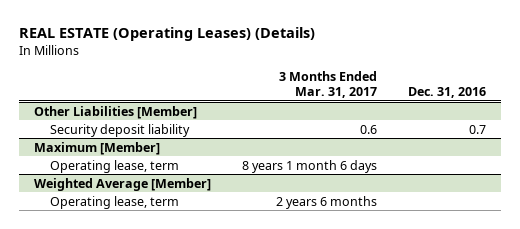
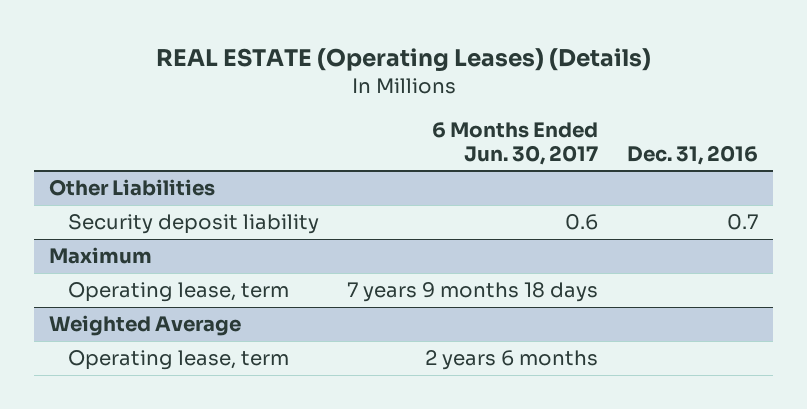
[278,71,377,99] 3 Months Ended Mar. 31, 2017 -> none
none -> [432,122,599,165] 6 Months Ended Jun. 30, 2017
[33,105,197,119] Other Liabilities [Member] -> [48,179,215,197] Other Liabilities
[33,141,160,155] Maximum [Member] -> [48,247,152,265] Maximum
[33,177,211,191] Weighted Average [Member] -> [48,315,241,337] Weighted Average

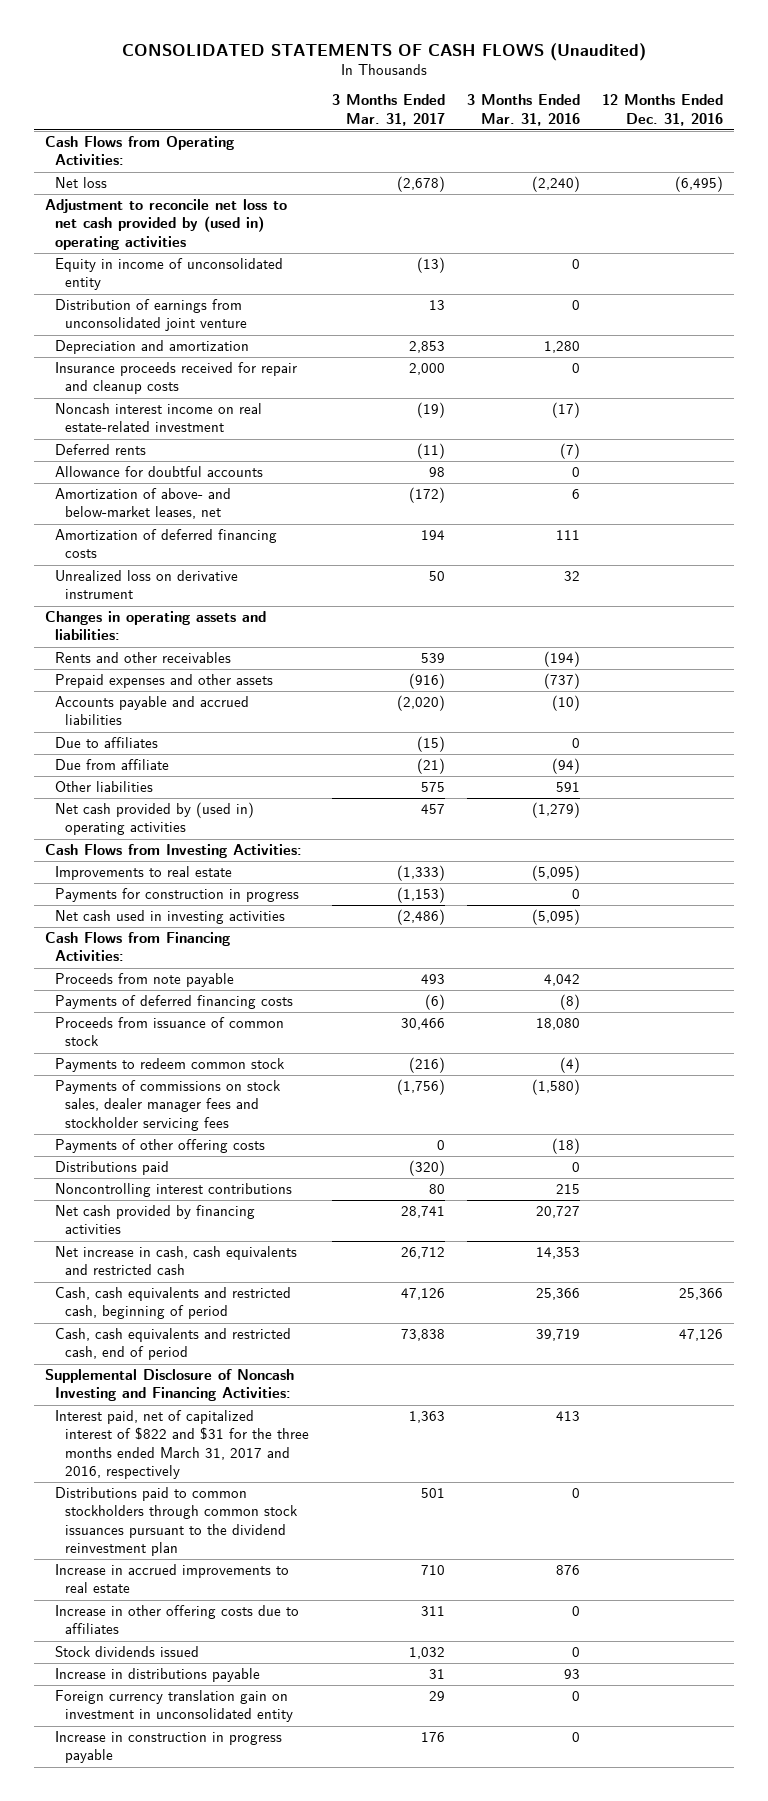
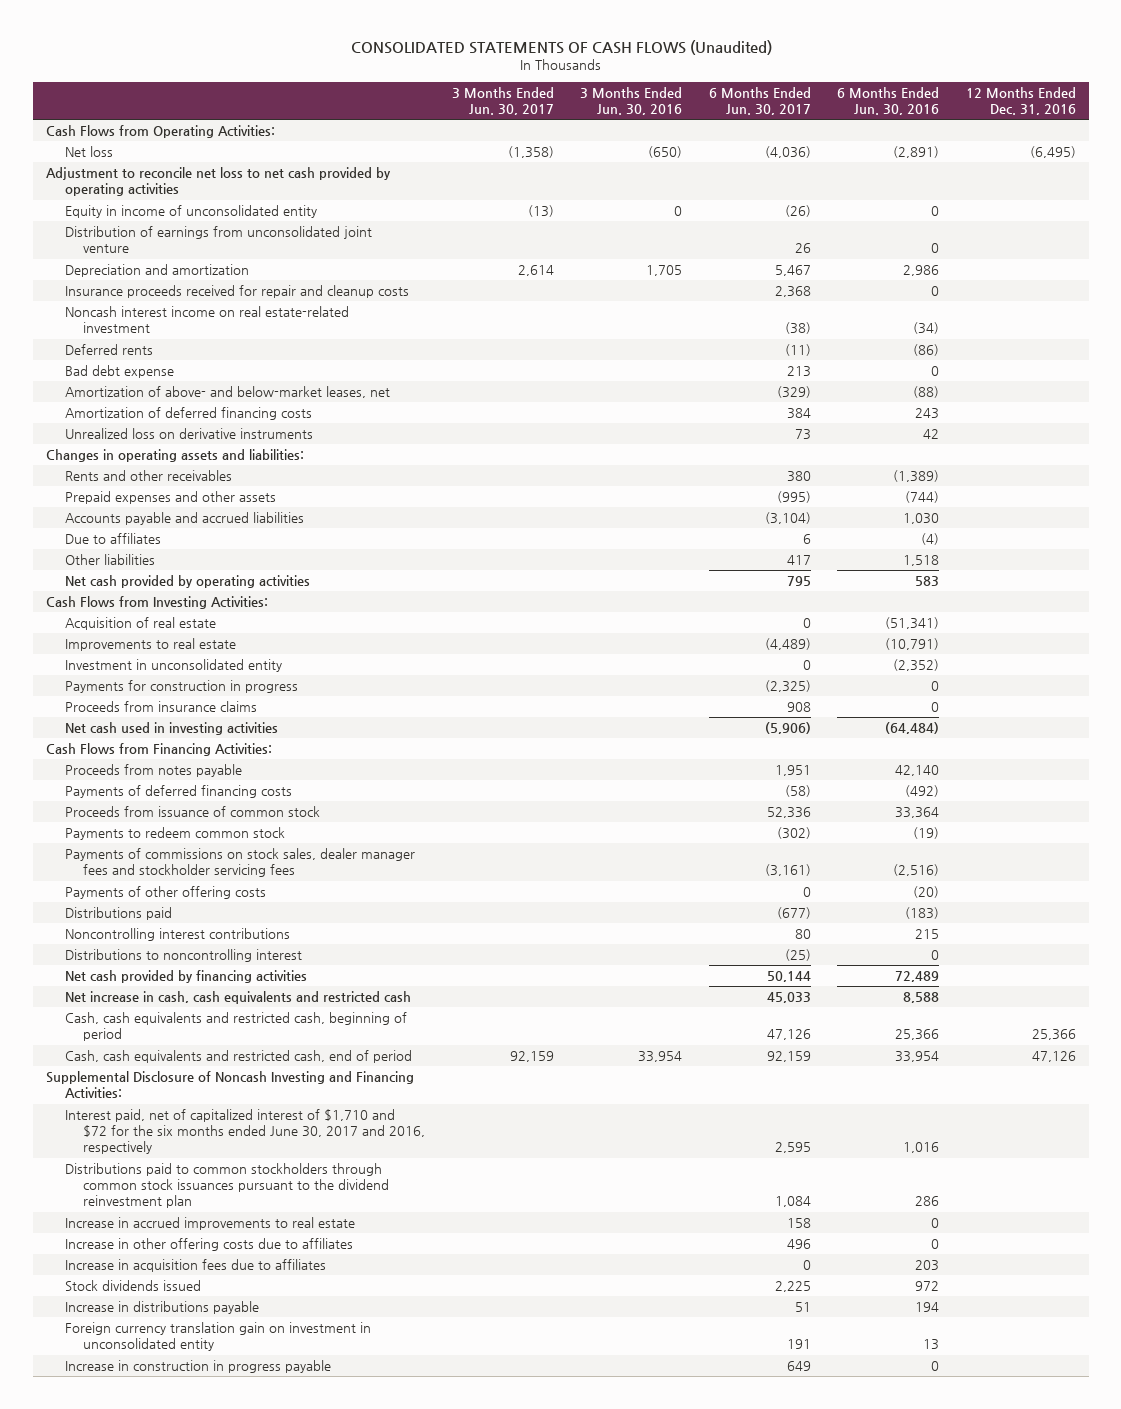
[331,94,445,126] 3 Months Ended Mar. 31, 2017 -> none
[466,94,580,126] 3 Months Ended Mar. 31, 2016 -> none
none -> [451,86,554,116] 3 Months Ended Jun. 30, 2017
none -> [580,86,683,116] 3 Months Ended Jun. 30, 2016
none -> [708,86,811,116] 6 Months Ended Jun. 30, 2017
none -> [837,86,940,116] 6 Months Ended Jun. 30, 2016
[44,199,287,250] Adjustment to reconcile net loss to net cash provided by (used in) operating activities -> [45,167,391,197] Adjustment to reconcile net loss to net cash provided by operating activities
[54,466,263,478] Allowance for doubtful accounts -> [64,365,174,379] Bad debt expense
[54,570,238,600] Unrealized loss on derivative instrument -> [64,428,313,440] Unrealized loss on derivative instruments
[54,759,169,771] Due from affiliate -> none
[54,802,254,836] Net cash provided by (used in) operating activities -> [64,575,310,589] Net cash provided by operating activities
none -> [64,617,216,631] Acquisition of real estate
none -> [64,659,282,673] Investment in unconsolidated entity
none -> [64,701,257,713] Proceeds from insurance claims
[54,973,234,988] Proceeds from note payable -> [64,764,242,778] Proceeds from notes payable
none -> [64,949,302,963] Distributions to noncontrolling interest
[54,1410,310,1480] Interest paid, net of capitalized interest of $822 and $31 for the three months ended March 31, 2017 and 2016, respectively -> [64,1109,426,1155] Interest paid, net of capitalized interest of $1,710 and $72 for the six months ended June 30, 2017 and 2016, respectively
none -> [64,1259,326,1273] Increase in acquisition fees due to affiliates

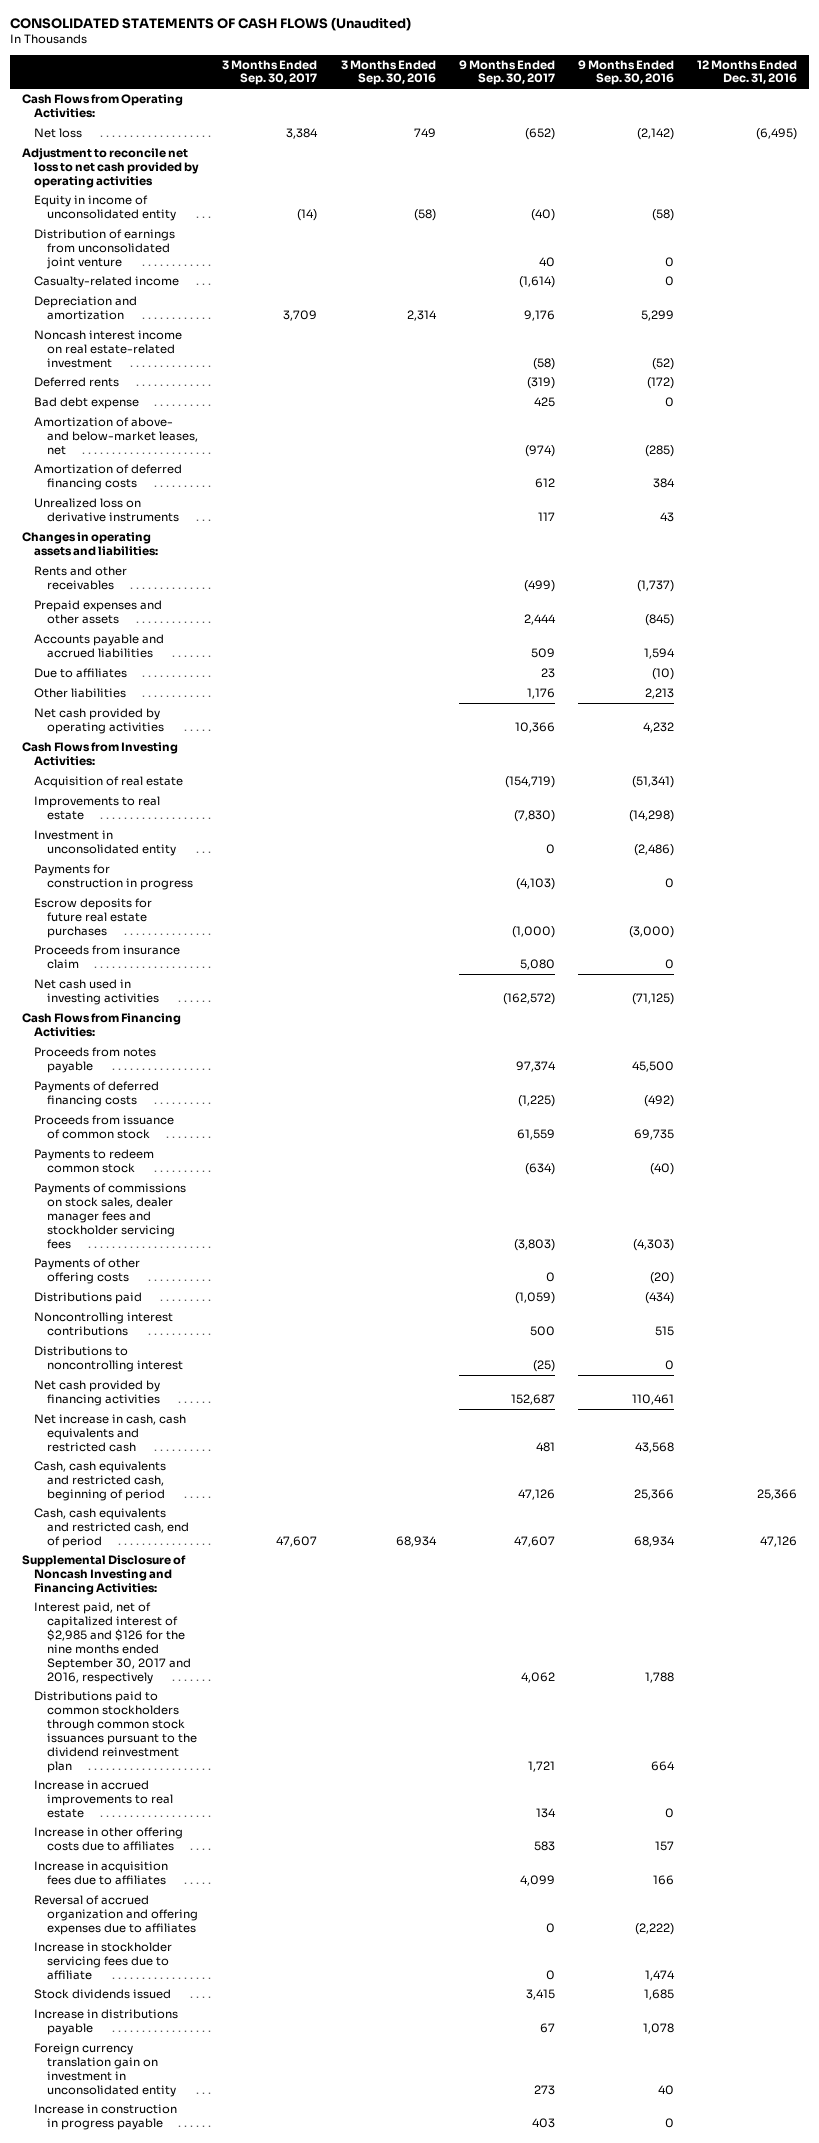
[451,86,554,116] 3 Months Ended Jun. 30, 2017 -> none
[580,86,683,116] 3 Months Ended Jun. 30, 2016 -> none
[708,86,811,116] 6 Months Ended Jun. 30, 2017 -> none
[837,86,940,116] 6 Months Ended Jun. 30, 2016 -> none
none -> [222,59,318,86] 3 Months Ended Sep. 30, 2017
none -> [340,59,436,86] 3 Months Ended Sep. 30, 2016
none -> [458,59,555,86] 9 Months Ended Sep. 30, 2017
none -> [578,59,675,86] 9 Months Ended Sep. 30, 2016
none -> [34,275,180,288] Casualty-related income
[64,285,409,299] Insurance proceeds received for repair and cleanup costs -> none
none -> [34,897,153,938] Escrow deposits for future real estate purchases
[64,701,257,713] Proceeds from insurance claims -> [34,944,181,969] Proceeds from insurance claim
[64,1109,426,1155] Interest paid, net of capitalized interest of $1,710 and $72 for the six months ended June 30, 2017 and 2016, respectively -> [34,1601,191,1684] Interest paid, net of capitalized interest of $2,985 and $126 for the nine months ended September 30, 2017 and 2016, respectively
none -> [34,1894,198,1935] Reversal of accrued organization and offering expenses due to affiliates
none -> [34,1941,173,1980] Increase in stockholder servicing fees due to affiliate

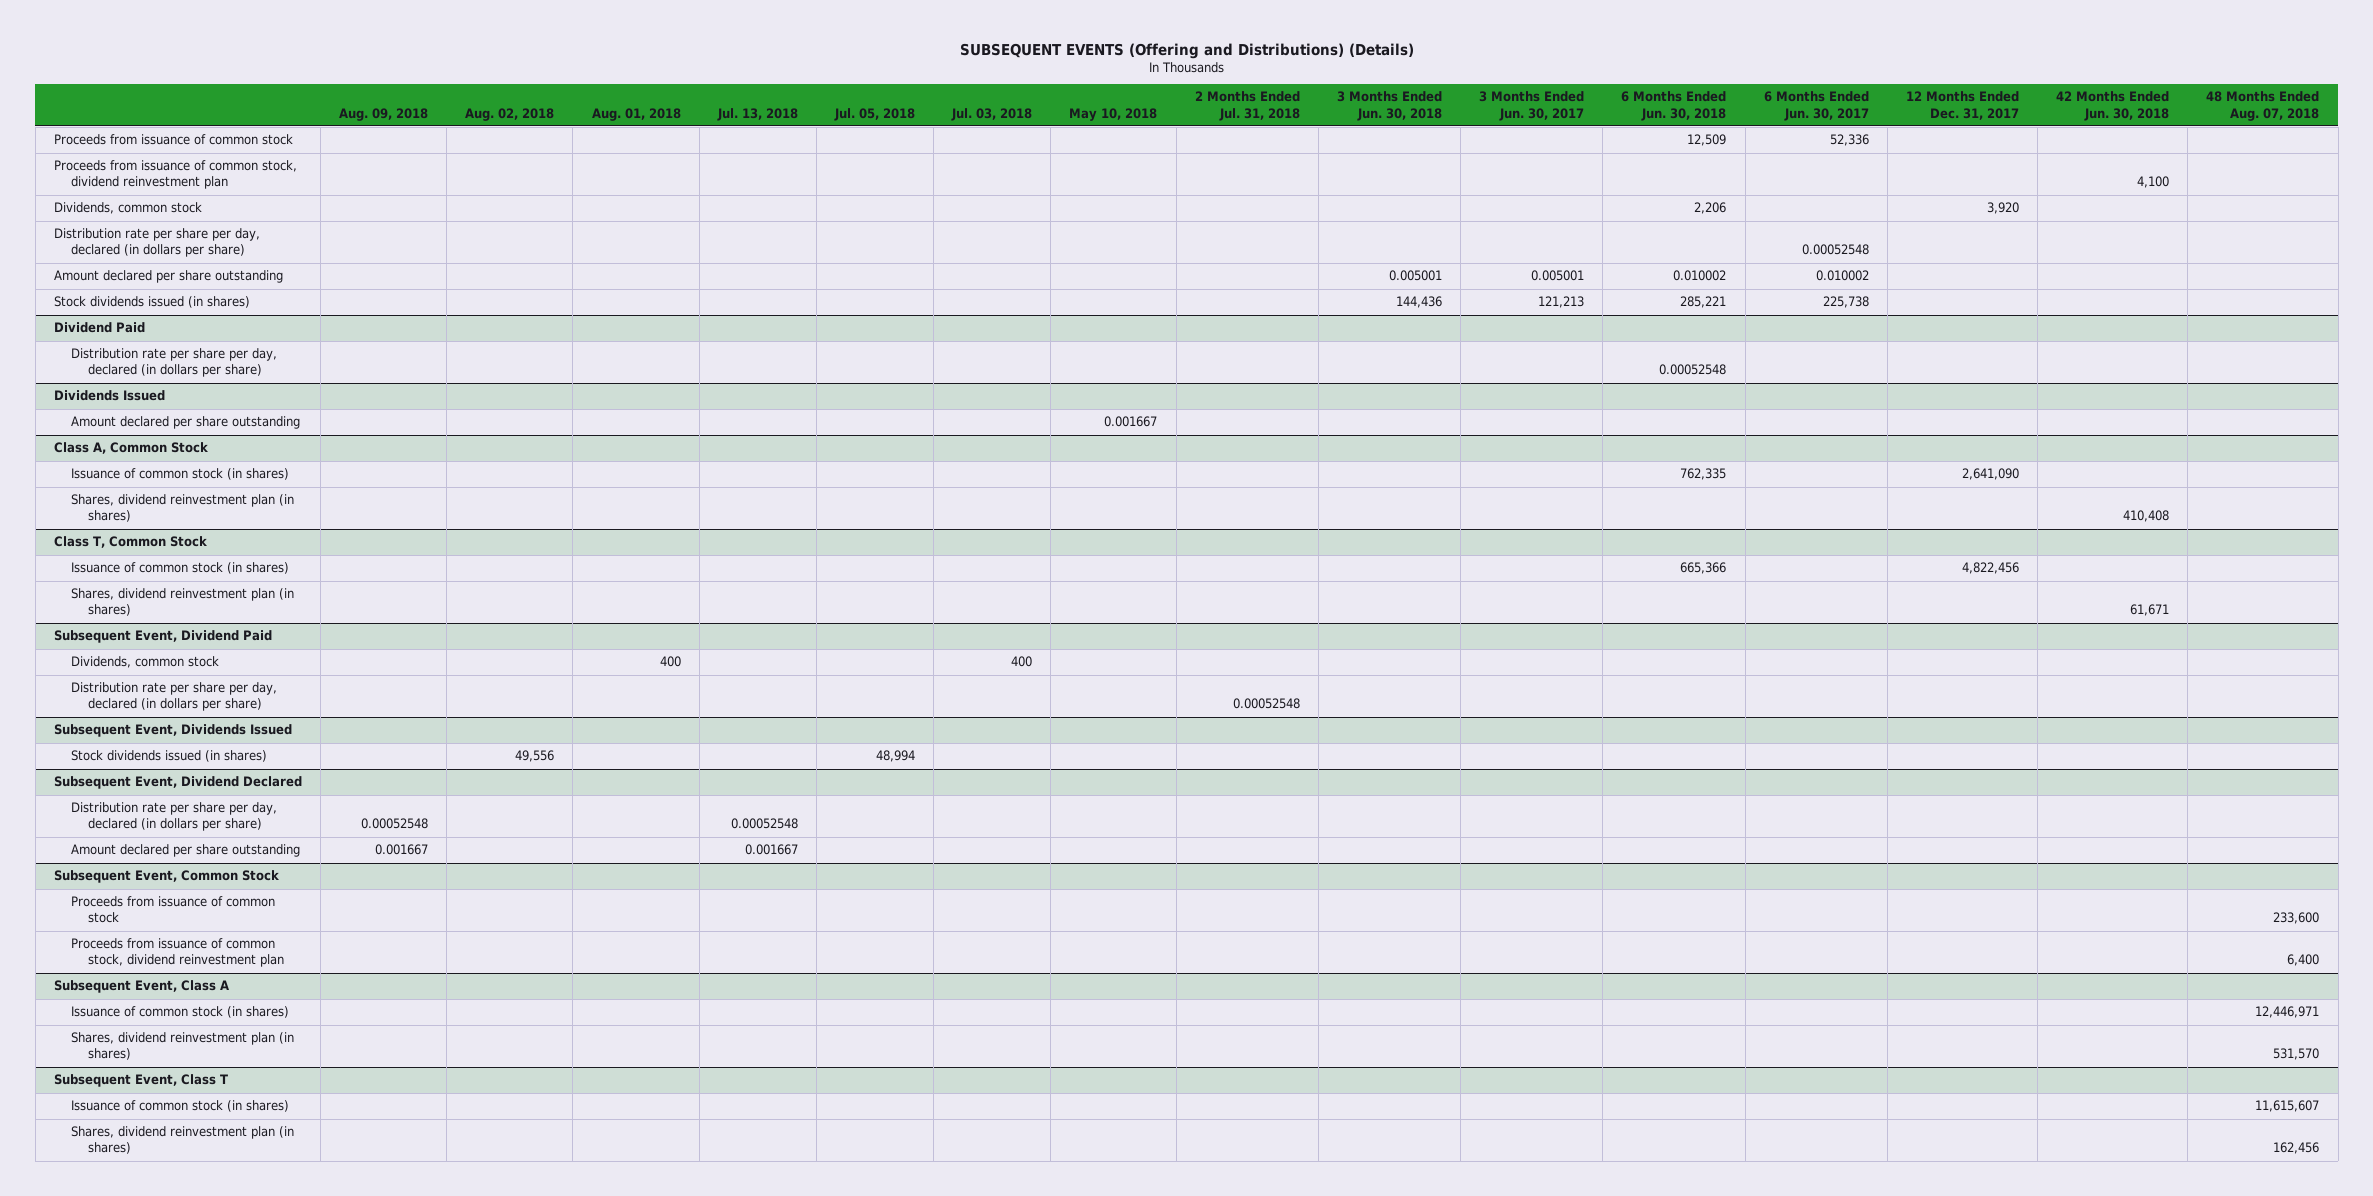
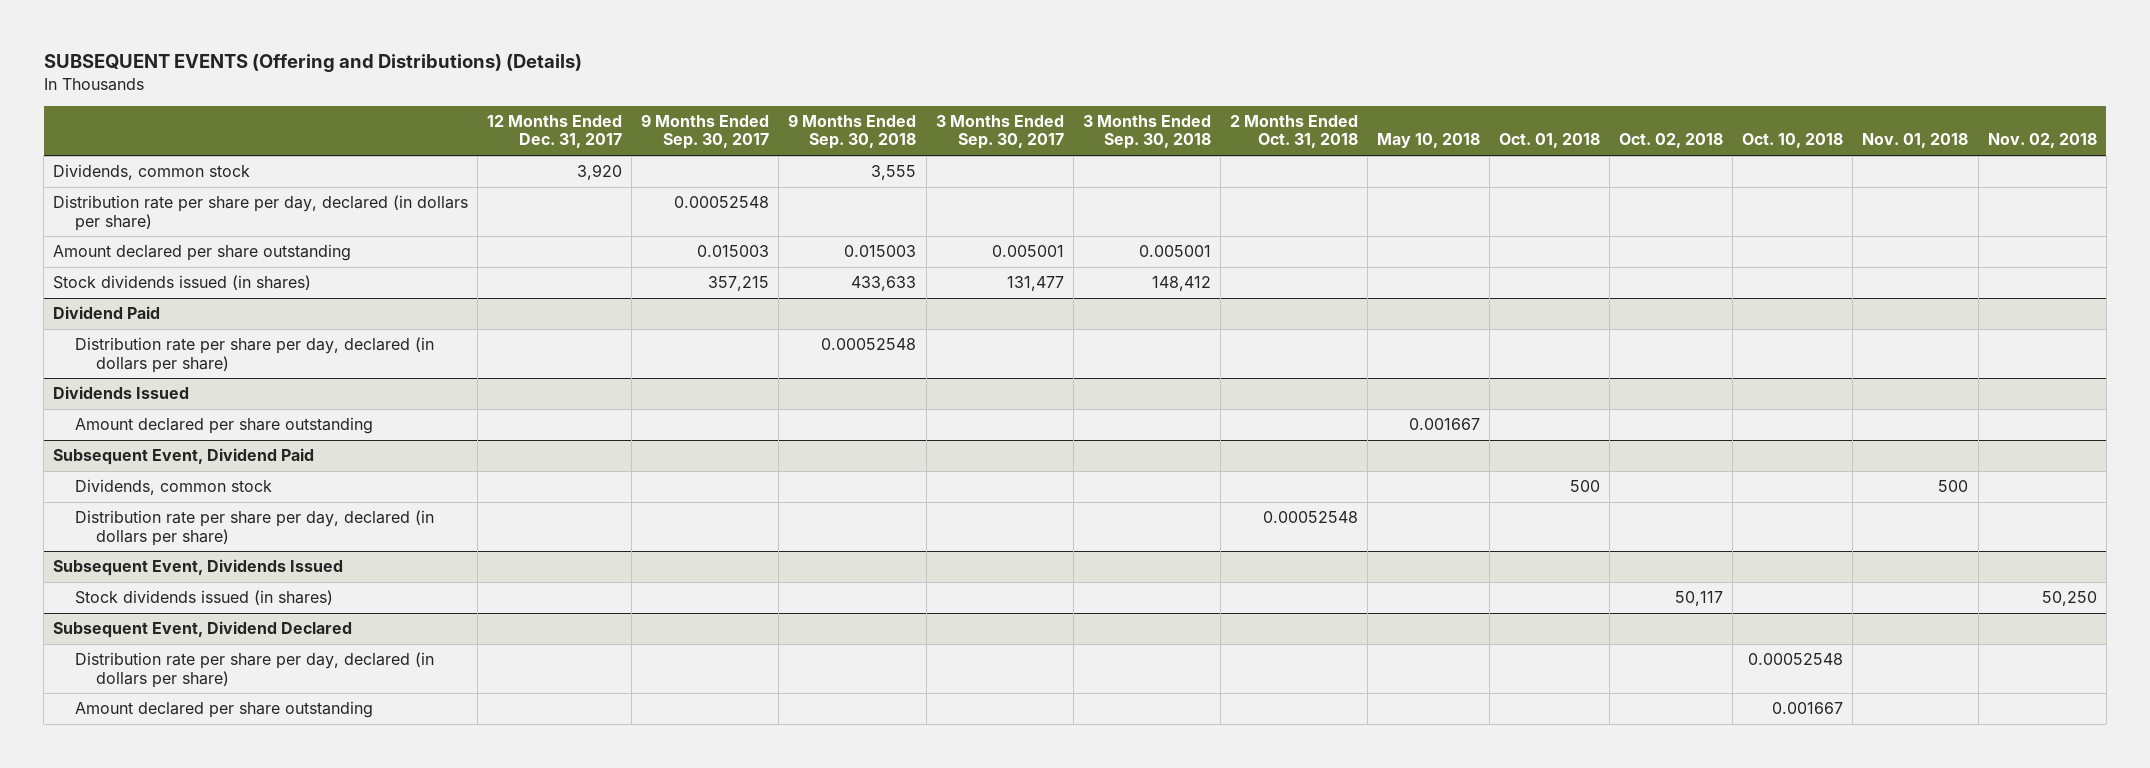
[339,107,429,121] Aug. 09, 2018 -> none
[465,107,555,121] Aug. 02, 2018 -> none
[591,107,681,121] Aug. 01, 2018 -> none
[716,107,798,121] Jul. 13, 2018 -> none
[834,107,916,121] Jul. 05, 2018 -> none
[951,107,1033,121] Jul. 03, 2018 -> none
[1194,91,1300,121] 2 Months Ended Jul. 31, 2018 -> none
[1336,91,1442,121] 3 Months Ended Jun. 30, 2018 -> none
[1479,91,1585,121] 3 Months Ended Jun. 30, 2017 -> none
[1621,91,1727,121] 6 Months Ended Jun. 30, 2018 -> none
[1763,91,1869,121] 6 Months Ended Jun. 30, 2017 -> none
[2056,91,2170,121] 42 Months Ended Jun. 30, 2018 -> none
[2206,91,2320,121] 48 Months Ended Aug. 07, 2018 -> none
none -> [641,113,770,150] 9 Months Ended Sep. 30, 2017
none -> [788,113,917,150] 9 Months Ended Sep. 30, 2018
none -> [935,114,1064,150] 3 Months Ended Sep. 30, 2017
none -> [1082,114,1211,150] 3 Months Ended Sep. 30, 2018
none -> [1229,114,1358,149] 2 Months Ended Oct. 31, 2018
none -> [1499,133,1601,149] Oct. 01, 2018
none -> [1619,133,1724,149] Oct. 02, 2018
none -> [1742,133,1844,149] Oct. 10, 2018
none -> [1862,133,1969,149] Nov. 01, 2018
none -> [1987,133,2097,149] Nov. 02, 2018
[53,134,293,146] Proceeds from issuance of common stock -> none
[53,160,297,190] Proceeds from issuance of common stock, dividend reinvestment plan -> none
[53,442,208,455] Class A, Common Stock -> none
[70,468,289,481] Issuance of common stock (in shares) -> none
[70,494,294,523] Shares, dividend reinvestment plan (in shares) -> none
[53,536,207,549] Class T, Common Stock -> none
[70,562,289,575] Issuance of common stock (in shares) -> none
[70,588,294,617] Shares, dividend reinvestment plan (in shares) -> none
[53,870,279,884] Subsequent Event, Common Stock -> none
[70,896,275,924] Proceeds from issuance of common stock -> none
[70,938,284,968] Proceeds from issuance of common stock, dividend reinvestment plan -> none
[53,980,229,994] Subsequent Event, Class A -> none
[70,1006,289,1019] Issuance of common stock (in shares) -> none
[70,1032,294,1061] Shares, dividend reinvestment plan (in shares) -> none
[53,1074,228,1088] Subsequent Event, Class T -> none
[70,1100,289,1113] Issuance of common stock (in shares) -> none
[70,1126,294,1155] Shares, dividend reinvestment plan (in shares) -> none

